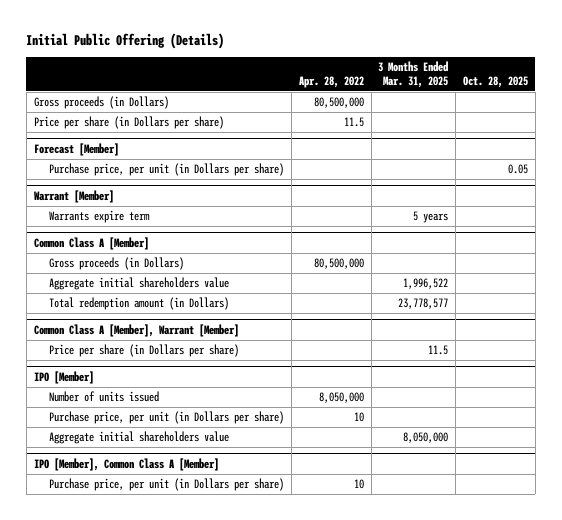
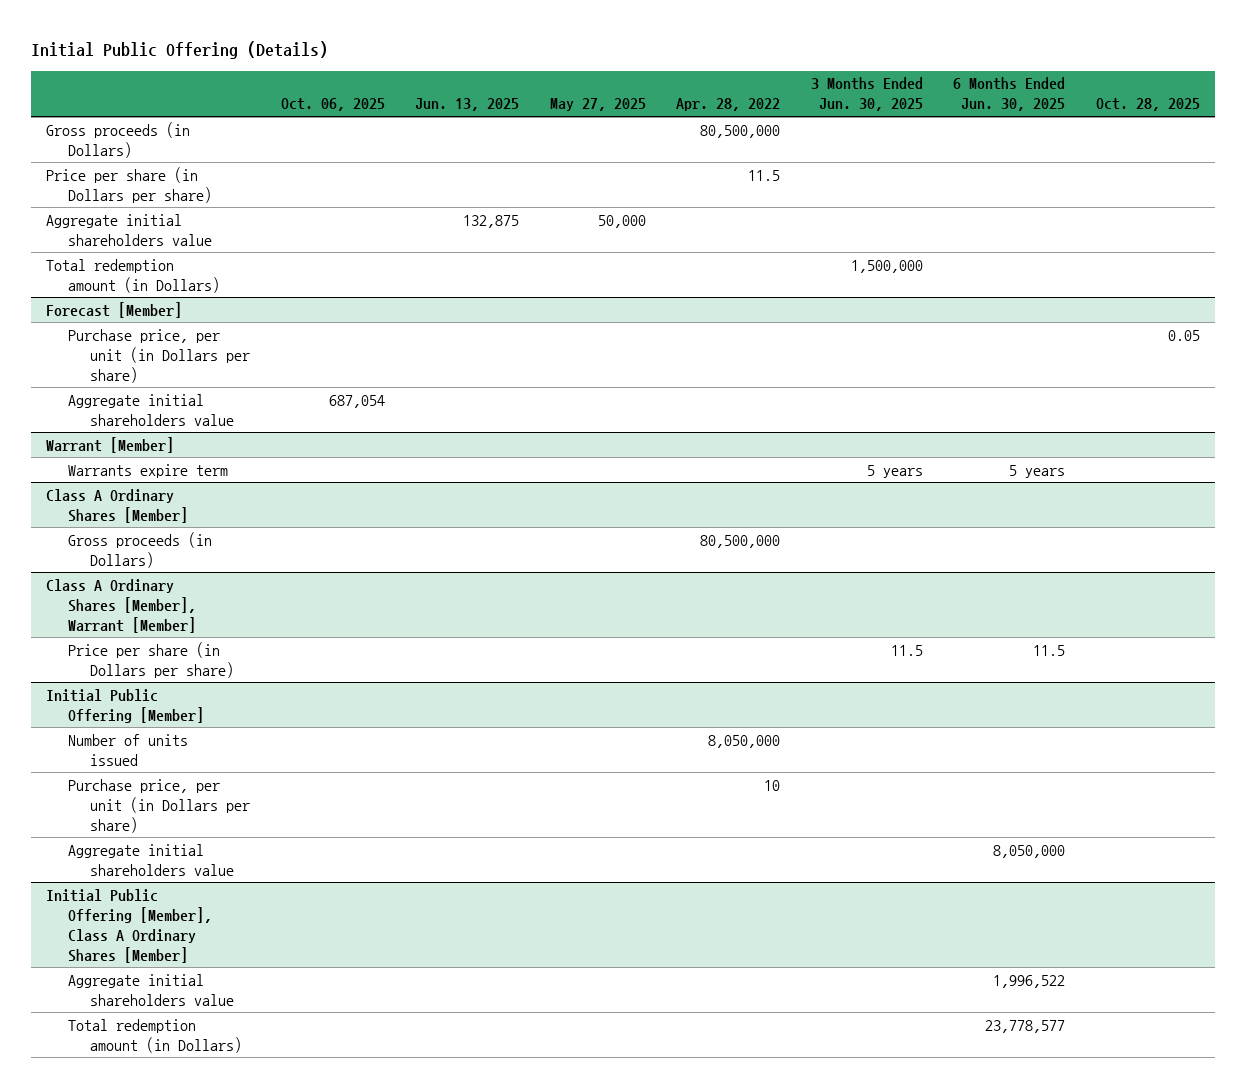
[378,61,449,89] 3 Months Ended Mar. 31, 2025 -> none
none -> [280,98,385,112] Oct. 06, 2025
none -> [415,98,520,112] Jun. 13, 2025
none -> [549,98,646,112] May 27, 2025
none -> [810,77,923,112] 3 Months Ended Jun. 30, 2025
none -> [953,77,1066,112] 6 Months Ended Jun. 30, 2025
none -> [46,213,213,246] Aggregate initial shareholders value
none -> [46,258,221,293] Total redemption amount (in Dollars)
none -> [68,393,235,426] Aggregate initial shareholders value
[33,237,149,251] Common Class A [Member] -> [46,488,189,523] Class A Ordinary Shares [Member]
[49,277,230,291] Aggregate initial shareholders value -> none
[49,297,230,311] Total redemption amount (in Dollars) -> none
[33,324,239,338] Common Class A [Member], Warrant [Member] -> [46,578,197,633] Class A Ordinary Shares [Member], Warrant [Member]
[33,371,94,385] IPO [Member] -> [46,688,205,723] Initial Public Offering [Member]
[33,458,219,472] IPO [Member], Common Class A [Member] -> none
[49,478,285,492] Purchase price, per unit (in Dollars per share) -> none
none -> [46,888,213,963] Initial Public Offering [Member], Class A Ordinary Shares [Member]
none -> [68,973,235,1006] Aggregate initial shareholders value
none -> [68,1018,243,1053] Total redemption amount (in Dollars)

